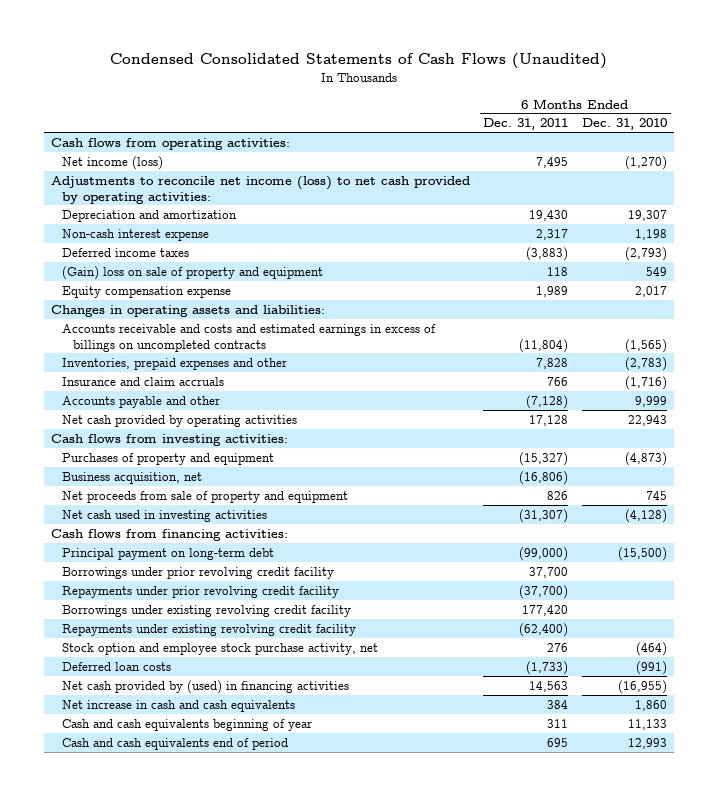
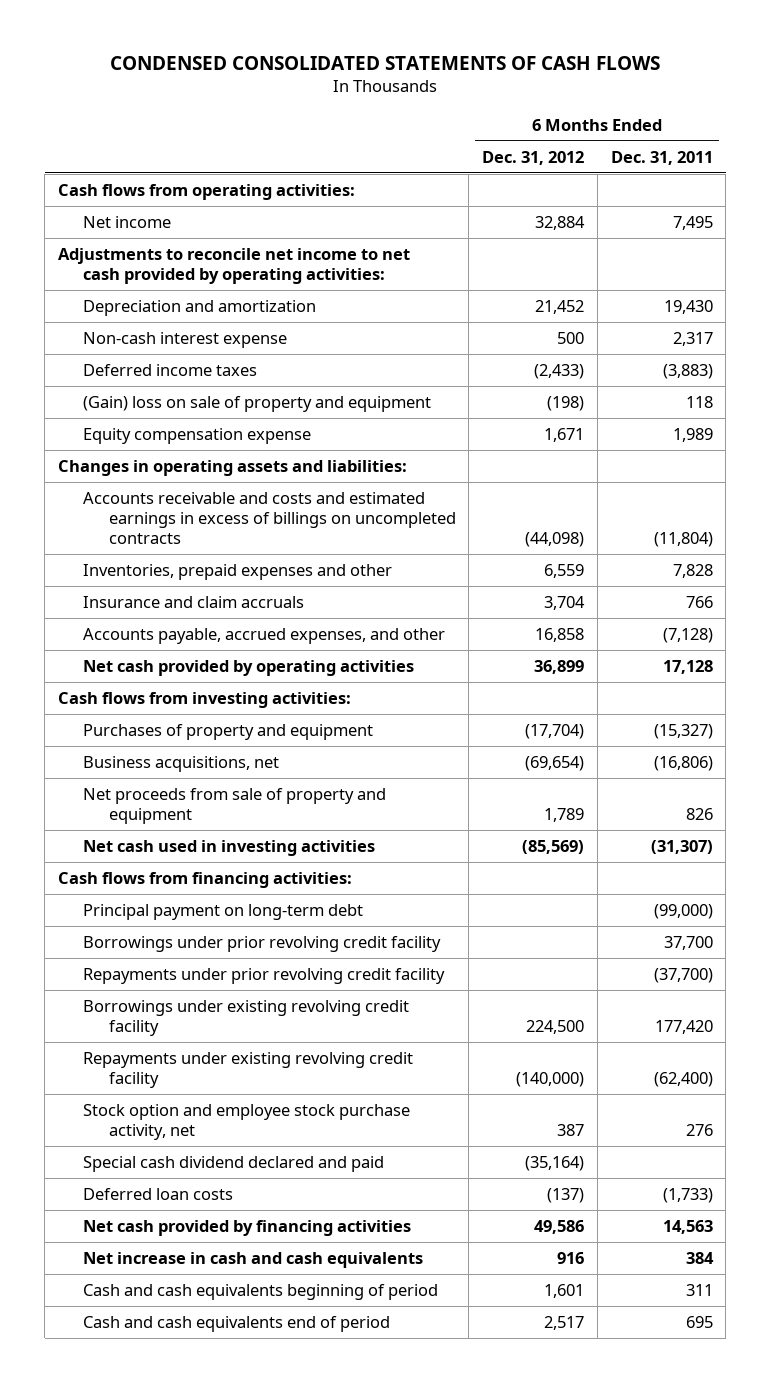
[109,53,607,70] Condensed Consolidated Statements of Cash Flows (Unaudited) -> [110,56,661,71] CONDENSED CONSOLIDATED STATEMENTS OF CASH FLOWS
[582,118,668,131] Dec. 31, 2010 -> none
none -> [482,150,585,165] Dec. 31, 2012
[61,155,163,170] Net income (loss) -> [83,215,172,228] Net income
[50,175,470,204] Adjustments to reconcile net income (loss) to net cash provided by operating activities: -> [57,247,410,284] Adjustments to reconcile net income to net cash provided by operating activities:
[61,395,220,408] Accounts payable and other -> [83,627,446,644] Accounts payable, accrued expenses, and other
[61,471,202,484] Business acquisition, net -> [83,755,280,772] Business acquisitions, net
none -> [83,1155,385,1172] Special cash dividend declared and paid
[61,679,349,694] Net cash provided by (used) in financing activities -> [83,1219,412,1236] Net cash provided by financing activities
[61,718,312,731] Cash and cash equivalents beginning of year -> [83,1283,439,1300] Cash and cash equivalents beginning of period

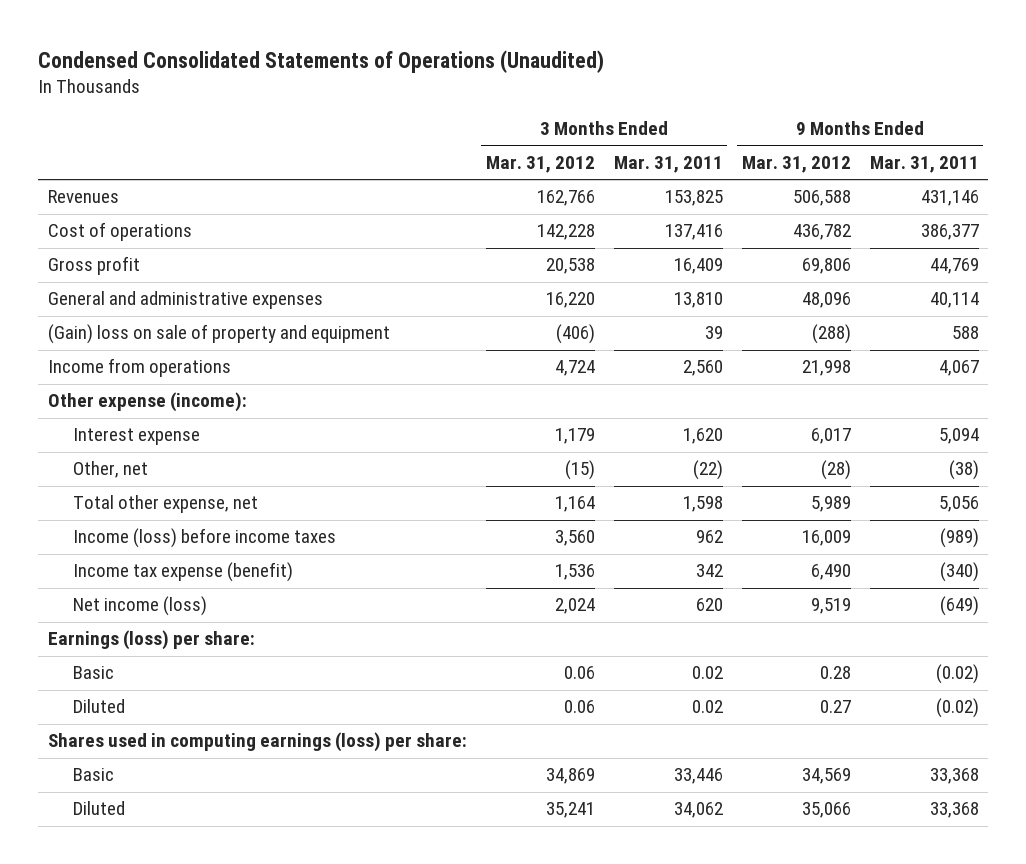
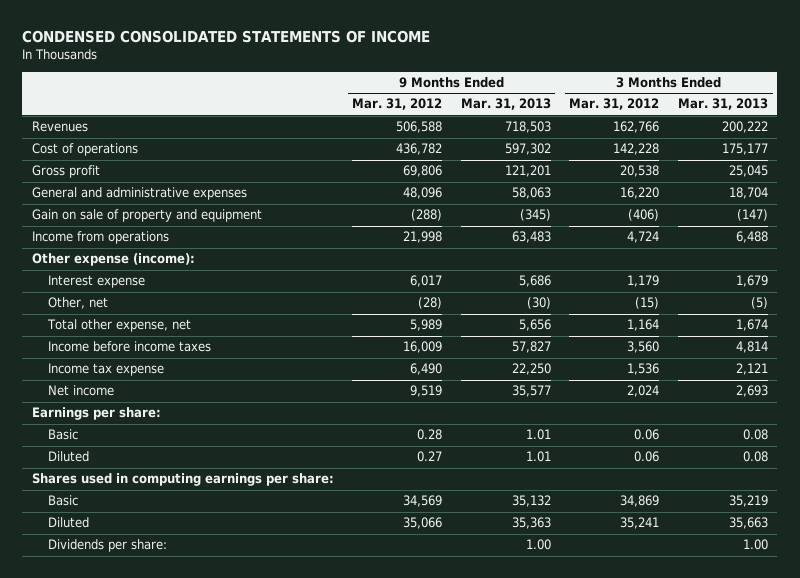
[38,49,605,73] Condensed Consolidated Statements of Operations (Unaudited) -> [22,29,431,43] CONDENSED CONSOLIDATED STATEMENTS OF INCOME
[613,155,723,173] Mar. 31, 2011 -> none
[869,155,979,173] Mar. 31, 2011 -> none
none -> [460,98,551,111] Mar. 31, 2013
none -> [678,98,769,111] Mar. 31, 2013
[47,324,390,345] (Gain) loss on sale of property and equipment -> [31,209,262,223] Gain on sale of property and equipment
[72,528,336,549] Income (loss) before income taxes -> [47,341,211,353] Income before income taxes
[72,562,293,583] Income tax expense (benefit) -> [47,363,164,377] Income tax expense
[72,596,207,617] Net income (loss) -> [47,385,114,397] Net income
[47,630,255,651] Earnings (loss) per share: -> [31,407,161,421] Earnings per share:
[47,732,467,753] Shares used in computing earnings (loss) per share: -> [31,473,334,487] Shares used in computing earnings per share:
none -> [47,539,167,553] Dividends per share:

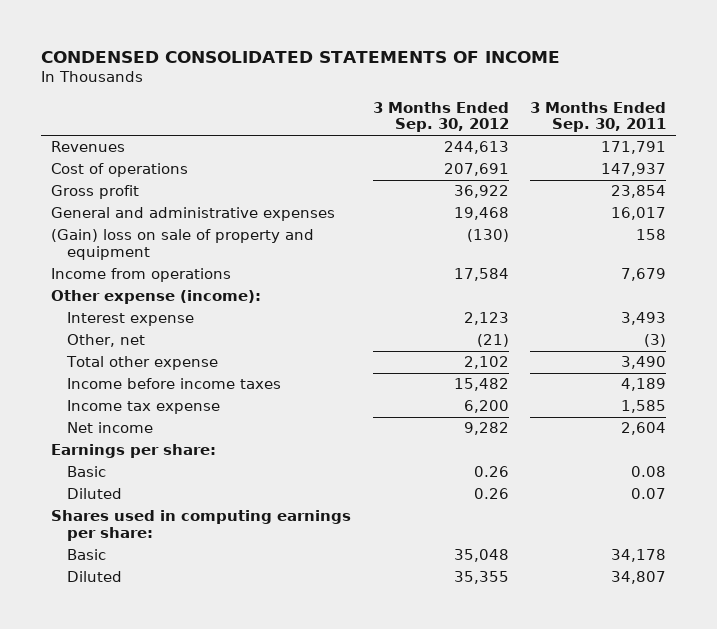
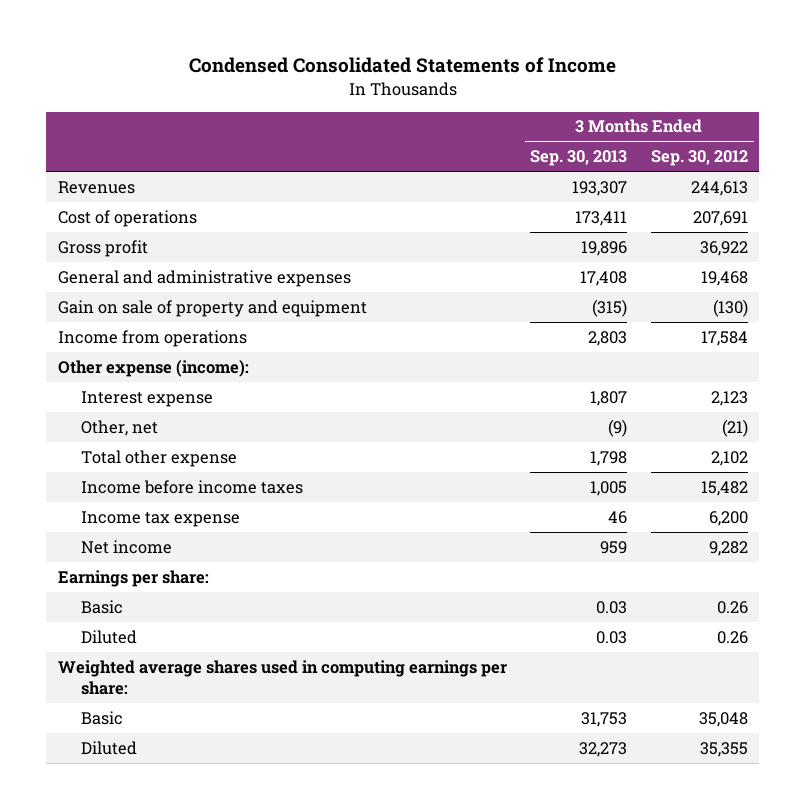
[40,50,560,63] CONDENSED CONSOLIDATED STATEMENTS OF INCOME -> [188,57,616,74] Condensed Consolidated Statements of Income
[529,101,666,133] 3 Months Ended Sep. 30, 2011 -> none
none -> [530,150,628,167] Sep. 30, 2013
[51,229,315,261] (Gain) loss on sale of property and equipment -> [58,299,368,317] Gain on sale of property and equipment
[51,510,352,542] Shares used in computing earnings per share: -> [58,659,508,695] Weighted average shares used in computing earnings per share:

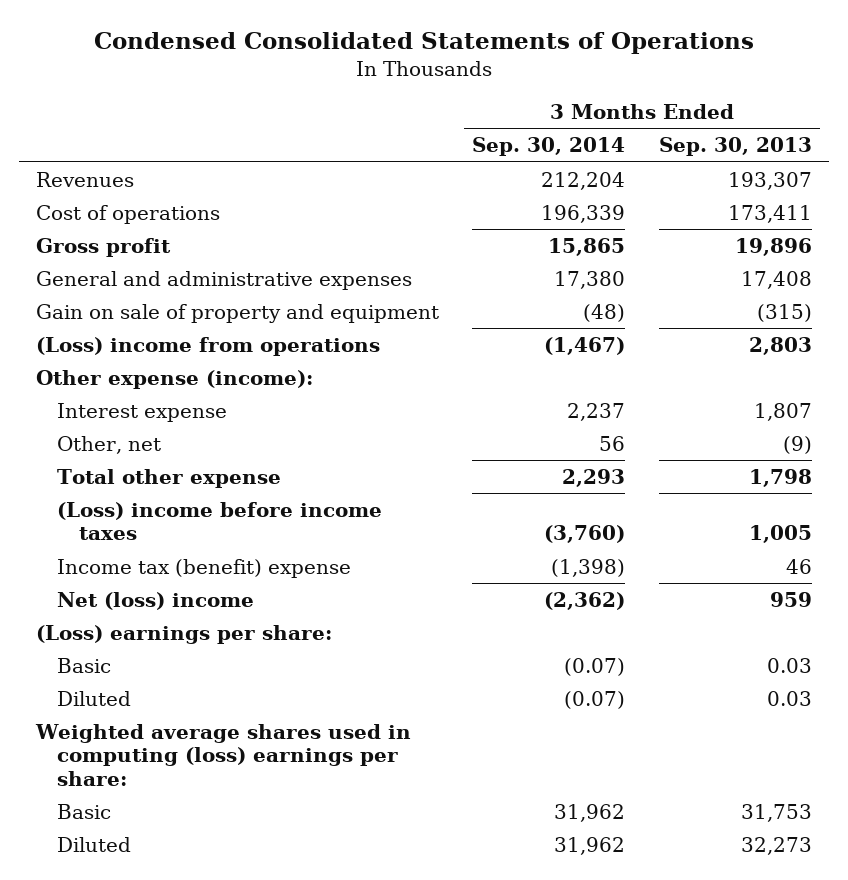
[188,57,616,74] Condensed Consolidated Statements of Income -> [93,32,754,55] Condensed Consolidated Statements of Operations
[650,150,748,167] Sep. 30, 2012 -> none
none -> [472,137,626,157] Sep. 30, 2014
[58,329,248,347] Income from operations -> [35,336,380,356] (Loss) income from operations
[80,479,303,494] Income before income taxes -> [57,501,383,541] (Loss) income before income taxes
[80,510,240,527] Income tax expense -> [57,558,352,578] Income tax (benefit) expense
[80,539,172,554] Net income -> [57,591,255,610] Net (loss) income
[58,569,210,587] Earnings per share: -> [35,624,332,644] (Loss) earnings per share:
[58,659,508,695] Weighted average shares used in computing earnings per share: -> [34,723,411,786] Weighted average shares used in computing (loss) earnings per share:

